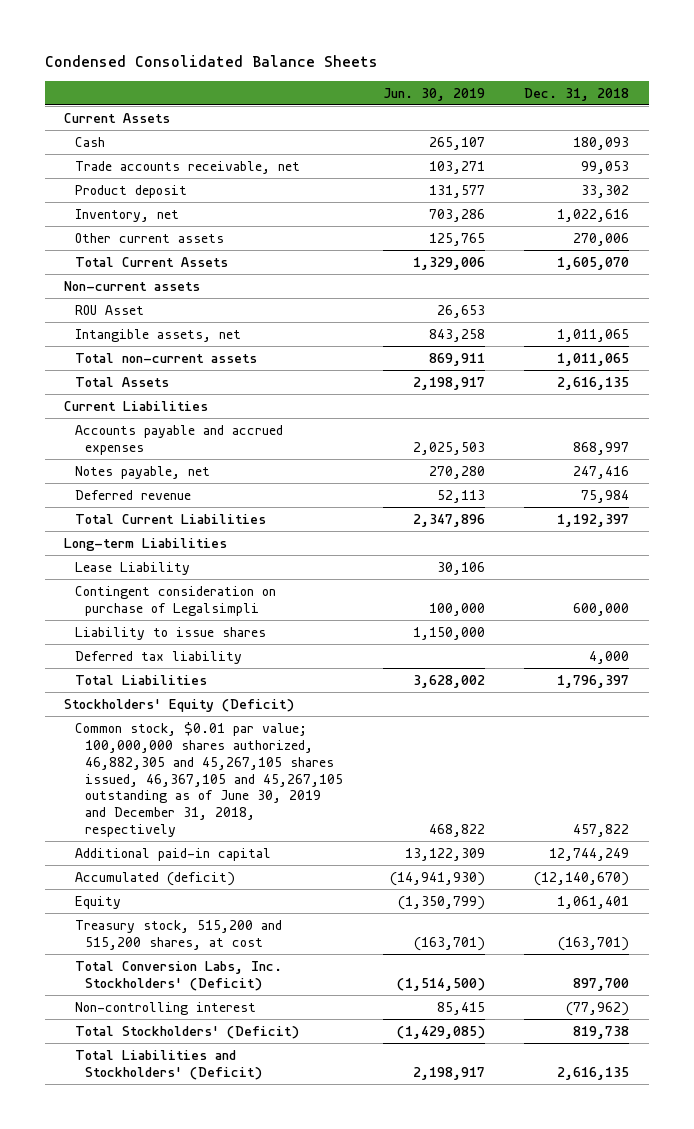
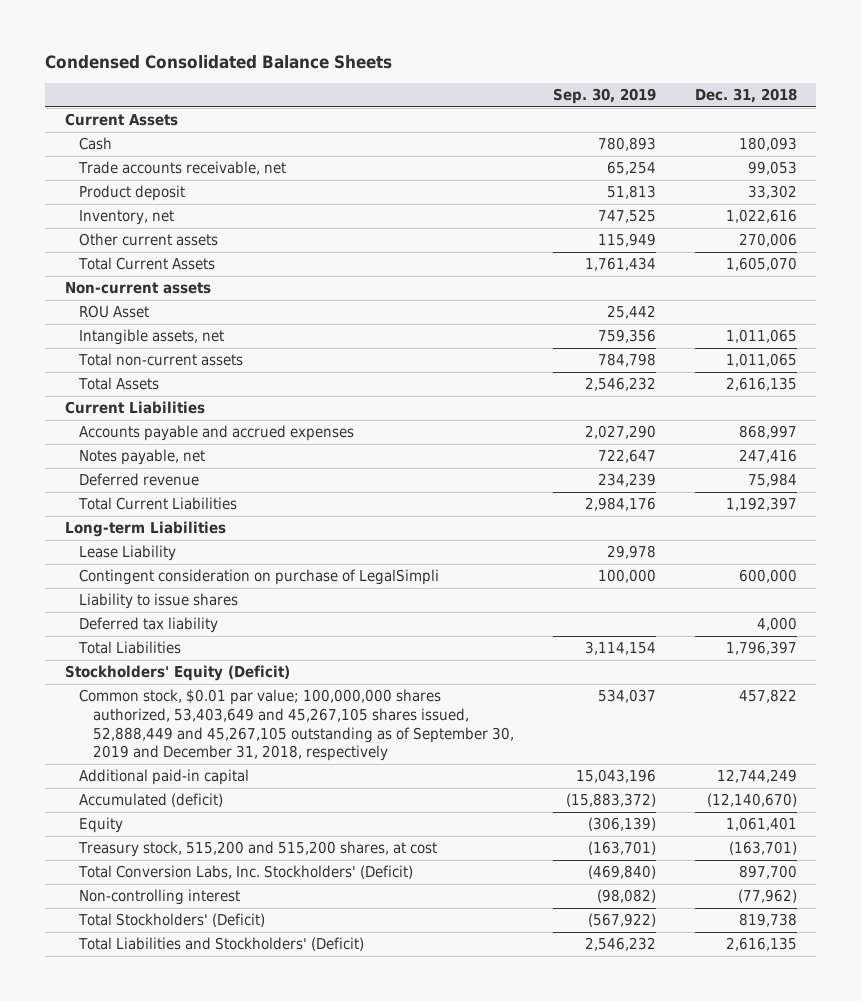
[382,87,485,101] Jun. 30, 2019 -> none
none -> [552,88,656,105] Sep. 30, 2019
[74,585,276,616] Contingent consideration on purchase of Legalsimpli -> [78,569,439,586] Contingent consideration on purchase of LegalSimpli
[74,721,344,838] Common stock, $0.01 par value; 100,000,000 shares authorized, 46,882,305 and 45,267,105 shares issued, 46,367,105 and 45,267,105 outstanding as of June 30, 2019 and December 31, 2018, respectively -> [78,689,514,762] Common stock, $0.01 par value; 100,000,000 shares authorized, 53,403,649 and 45,267,105 shares issued, 52,888,449 and 45,267,105 outstanding as of September 30, 2019 and December 31, 2018, respectively

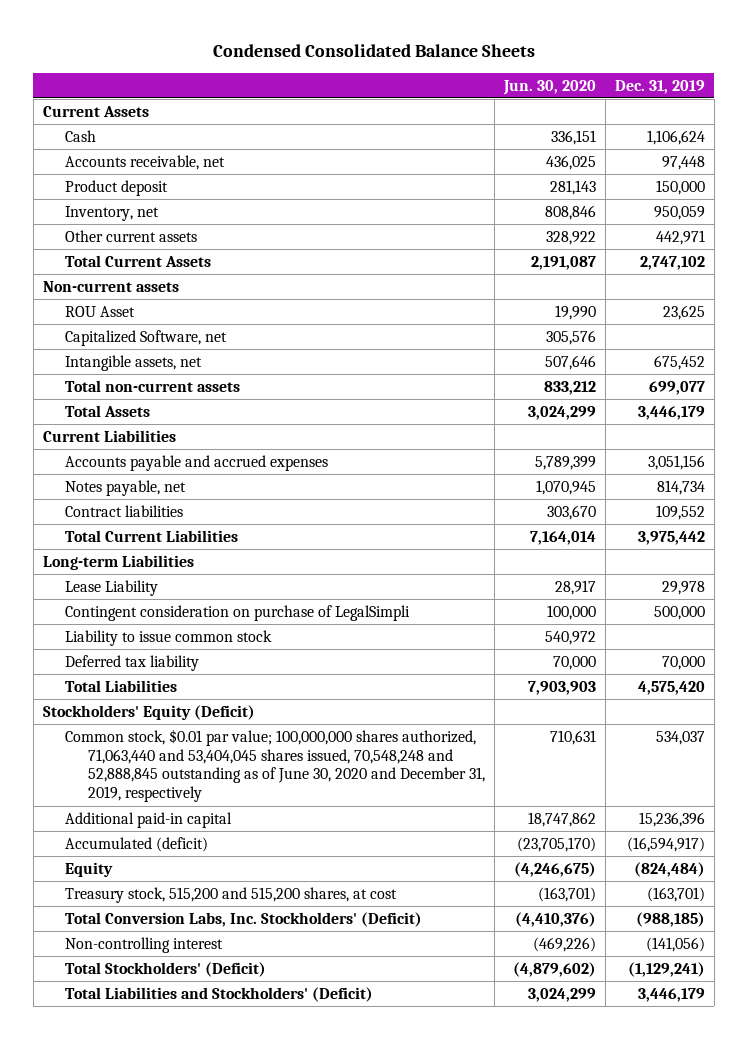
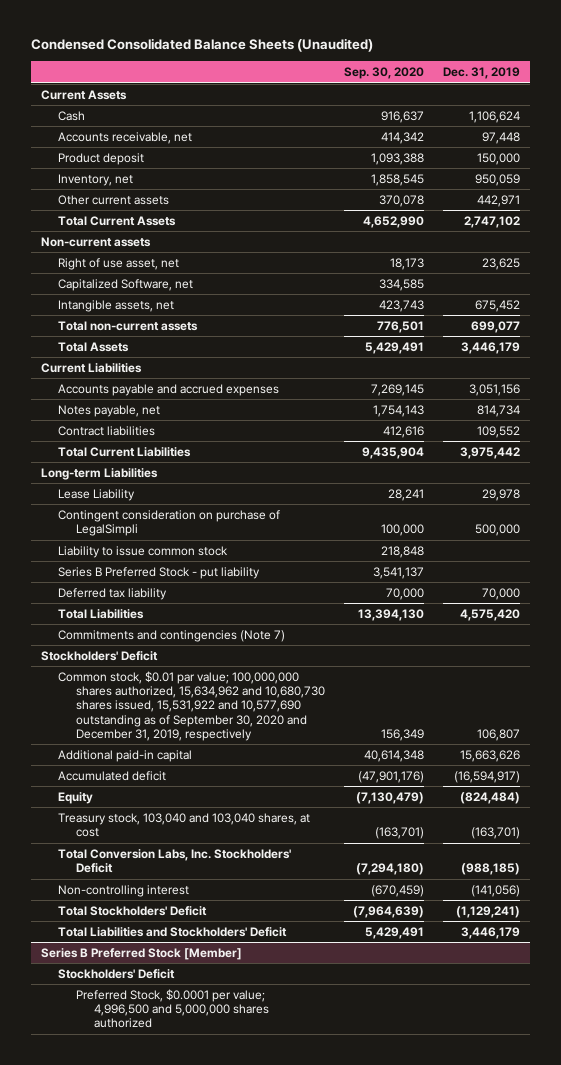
[212,44,535,58] Condensed Consolidated Balance Sheets -> [30,38,373,53] Condensed Consolidated Balance Sheets (Unaudited)
[502,79,596,95] Jun. 30, 2020 -> none
none -> [344,67,425,80] Sep. 30, 2020
[65,305,136,317] ROU Asset -> [58,257,180,270] Right of use asset, net
none -> [58,566,261,579] Series B Preferred Stock - put liability
none -> [58,629,286,642] Commitments and contingencies (Note 7)
[42,704,255,720] Stockholders' Equity (Deficit) -> [40,650,158,661] Stockholders' Deficit
[65,728,485,803] Common stock, $0.01 par value; 100,000,000 shares authorized, 71,063,440 and 53,404,045 shares issued, 70,548,248 and 52,888,845 outstanding as of June 30, 2020 and December 31, 2019, respectively -> [58,670,326,741] Common stock, $0.01 par value; 100,000,000 shares authorized, 15,634,962 and 10,680,730 shares issued, 15,531,922 and 10,577,690 outstanding as of September 30, 2020 and December 31, 2019, respectively
[655,730,705,745] 534,037 -> [477,728,521,741] 106,807
[638,811,705,827] 15,236,396 -> [460,749,521,762] 15,663,626
[65,836,209,852] Accumulated (deficit) -> [58,770,167,781] Accumulated deficit
[65,886,398,903] Treasury stock, 515,200 and 515,200 shares, at cost -> [58,812,311,838] Treasury stock, 103,040 and 103,040 shares, at cost
[65,911,423,927] Total Conversion Labs, Inc. Stockholders' (Deficit) -> [58,848,292,874] Total Conversion Labs, Inc. Stockholders' Deficit
[65,961,267,977] Total Stockholders' (Deficit) -> [58,905,208,916] Total Stockholders' Deficit
[65,986,374,1002] Total Liabilities and Stockholders' (Deficit) -> [58,926,288,937] Total Liabilities and Stockholders' Deficit
none -> [40,947,242,960] Series B Preferred Stock [Member]
none -> [58,968,176,979] Stockholders' Deficit
none -> [76,988,269,1029] Preferred Stock, $0.0001 per value; 4,996,500 and 5,000,000 shares authorized

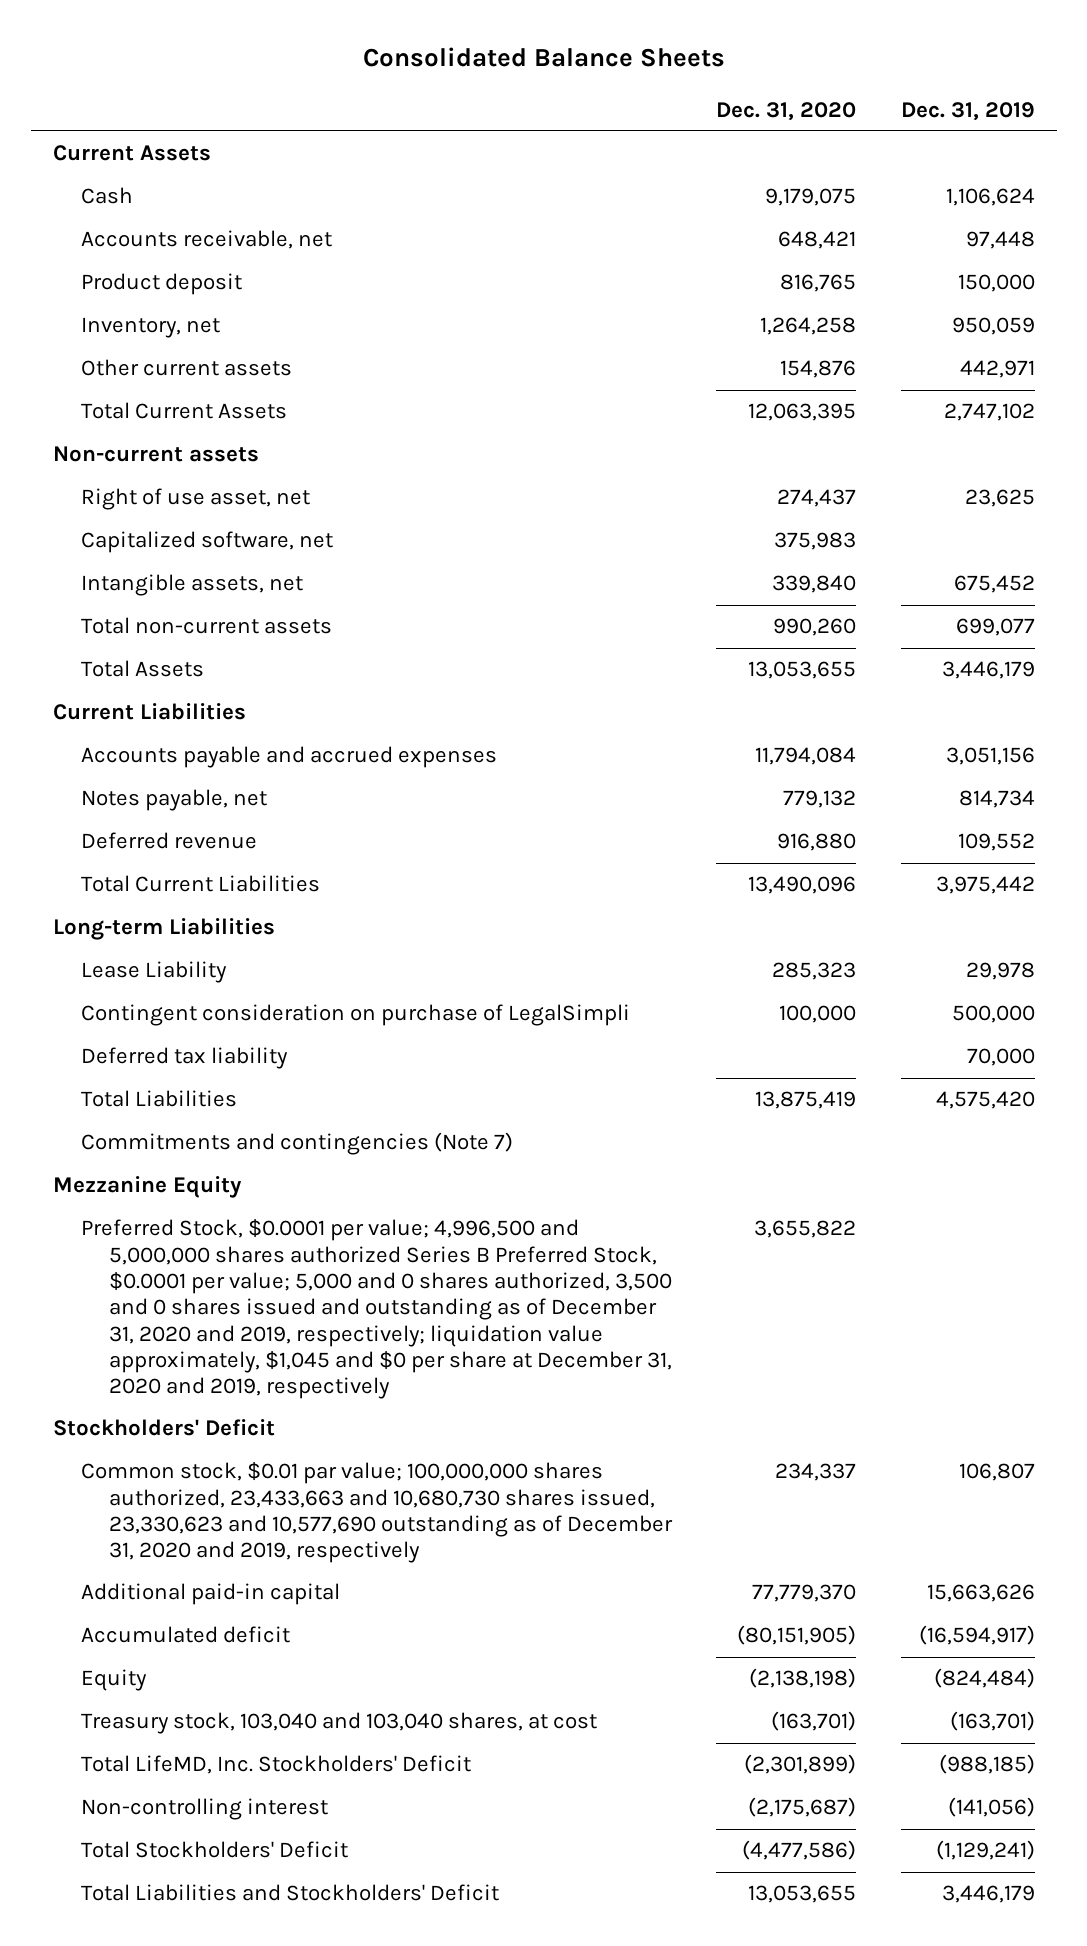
[30,38,373,53] Condensed Consolidated Balance Sheets (Unaudited) -> [362,46,725,67] Consolidated Balance Sheets
[344,67,425,80] Sep. 30, 2020 -> none
none -> [716,101,857,121] Dec. 31, 2020
[58,278,194,291] Capitalized Software, net -> [80,531,333,554] Capitalized software, net
[58,425,156,436] Contract liabilities -> [80,832,257,850] Deferred revenue
[58,545,229,558] Liability to issue common stock -> none
[58,566,261,579] Series B Preferred Stock - put liability -> none
none -> [52,1176,242,1199] Mezzanine Equity
none -> [80,1219,673,1400] Preferred Stock, $0.0001 per value; 4,996,500 and 5,000,000 shares authorized Series B Preferred Stock, $0.0001 per value; 5,000 and 0 shares authorized, 3,500 and 0 shares issued and outstanding as of December 31, 2020 and 2019, respectively; liquidation value approximately, $1,045 and $0 per share at December 31, 2020 and 2019, respectively
[58,670,326,741] Common stock, $0.01 par value; 100,000,000 shares authorized, 15,634,962 and 10,680,730 shares issued, 15,531,922 and 10,577,690 outstanding as of September 30, 2020 and December 31, 2019, respectively -> [80,1462,674,1564] Common stock, $0.01 par value; 100,000,000 shares authorized, 23,433,663 and 10,680,730 shares issued, 23,330,623 and 10,577,690 outstanding as of December 31, 2020 and 2019, respectively
[58,848,292,874] Total Conversion Labs, Inc. Stockholders' Deficit -> [80,1755,471,1775] Total LifeMD, Inc. Stockholders' Deficit
[40,947,242,960] Series B Preferred Stock [Member] -> none
[58,968,176,979] Stockholders' Deficit -> none
[76,988,269,1029] Preferred Stock, $0.0001 per value; 4,996,500 and 5,000,000 shares authorized -> none

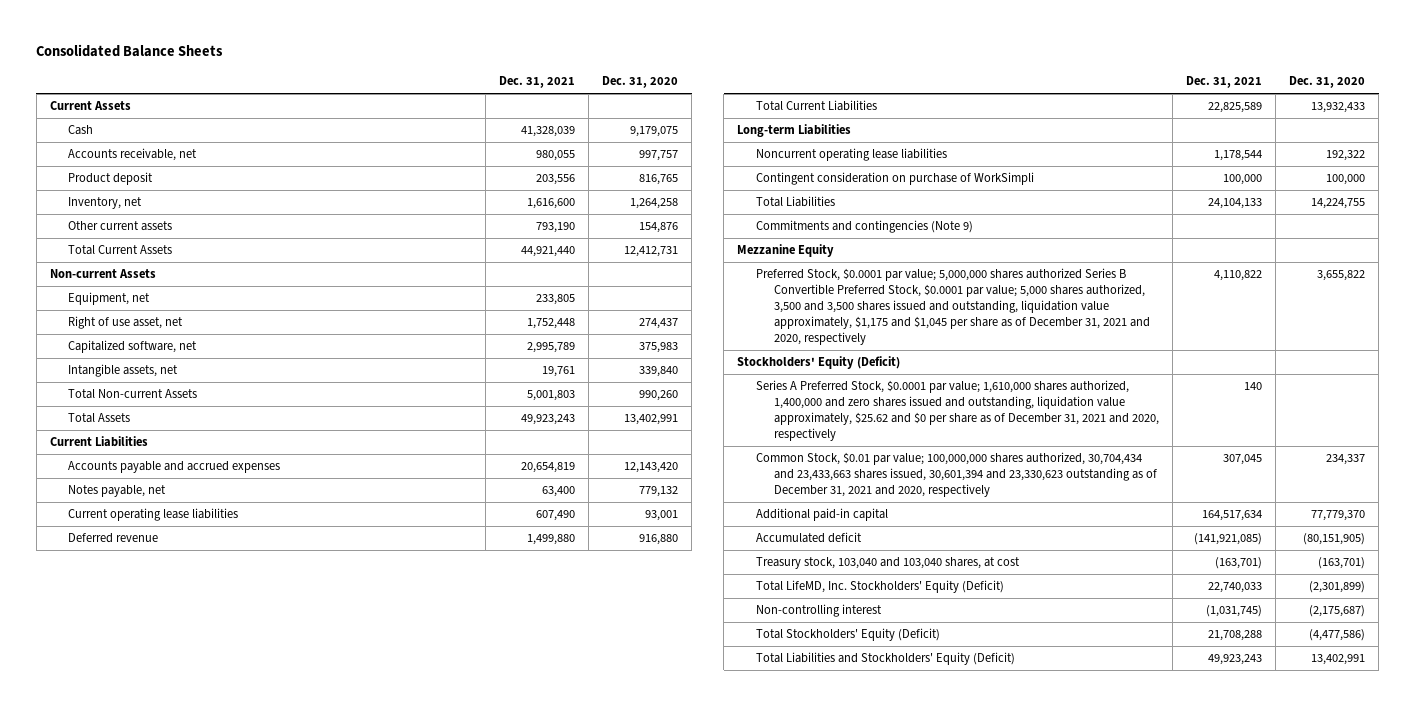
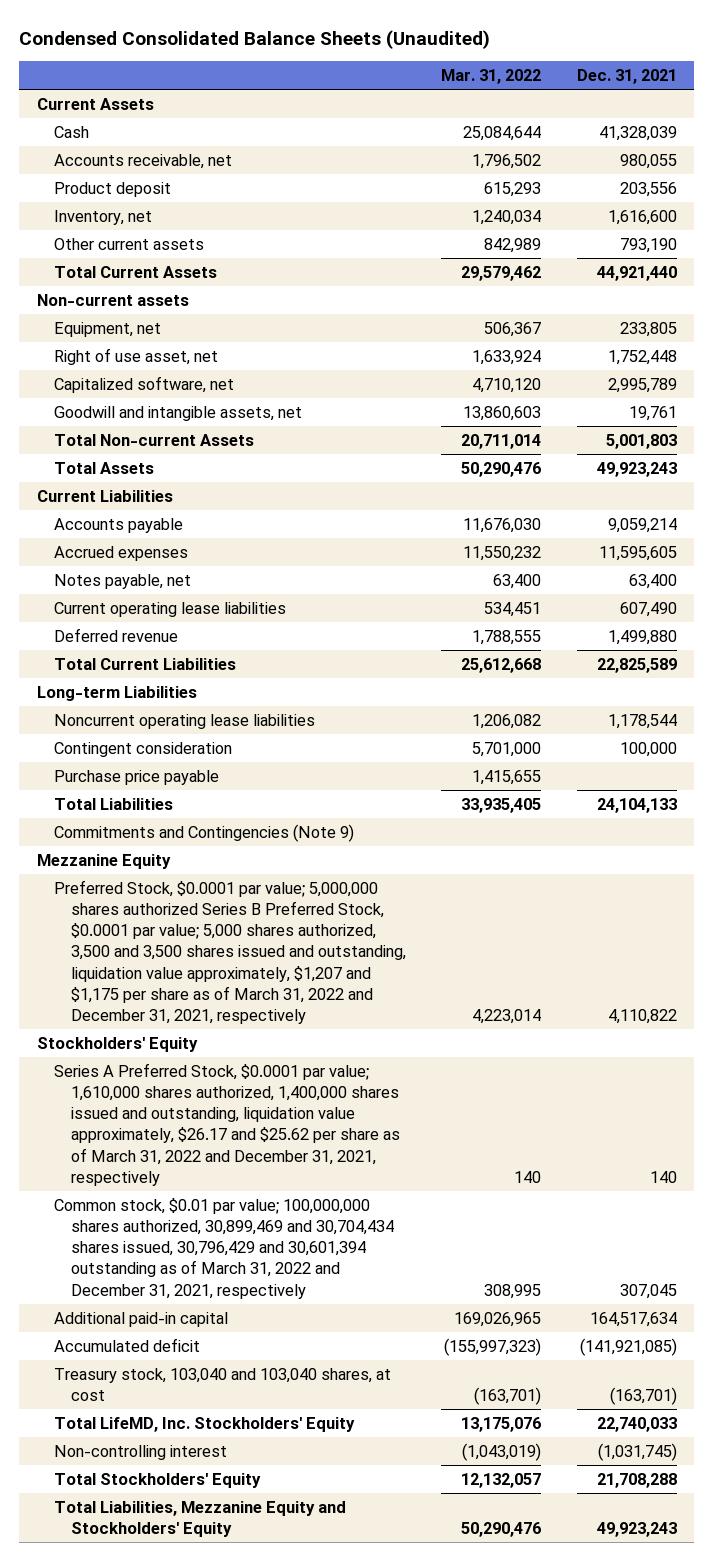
[36,44,224,58] Consolidated Balance Sheets -> [19,29,491,49] Condensed Consolidated Balance Sheets (Unaudited)
[602,76,679,89] Dec. 31, 2020 -> none
none -> [441,68,542,84] Mar. 31, 2022
[49,269,156,279] Non-current Assets -> [37,293,190,306] Non-current assets
[68,364,179,378] Intangible assets, net -> [54,405,303,421] Goodwill and intangible assets, net
[68,461,281,474] Accounts payable and accrued expenses -> none
none -> [54,517,184,533] Accounts payable
none -> [54,545,189,561] Accrued expenses
[755,172,1034,186] Contingent consideration on purchase of WorkSimpli -> [54,741,233,757] Contingent consideration
none -> [54,769,220,785] Purchase price payable
[755,220,973,234] Commitments and contingencies (Note 9) -> [54,823,355,842] Commitments and Contingencies (Note 9)
[755,268,1151,346] Preferred Stock, $0.0001 par value; 5,000,000 shares authorized Series B Convertible Preferred Stock, $0.0001 par value; 5,000 shares authorized, 3,500 and 3,500 shares issued and outstanding, liquidation value approximately, $1,175 and $1,045 per share as of December 31, 2021 and 2020, respectively -> [54,879,406,1024] Preferred Stock, $0.0001 par value; 5,000,000 shares authorized Series B Preferred Stock, $0.0001 par value; 5,000 shares authorized, 3,500 and 3,500 shares issued and outstanding, liquidation value approximately, $1,207 and $1,175 per share as of March 31, 2022 and December 31, 2021, respectively
[737,356,901,370] Stockholders' Equity (Deficit) -> [37,1036,199,1052] Stockholders' Equity
[755,380,1160,442] Series A Preferred Stock, $0.0001 par value; 1,610,000 shares authorized, 1,400,000 and zero shares issued and outstanding, liquidation value approximately, $25.62 and $0 per share as of December 31, 2021 and 2020, respectively -> [54,1062,400,1186] Series A Preferred Stock, $0.0001 par value; 1,610,000 shares authorized, 1,400,000 shares issued and outstanding, liquidation value approximately, $26.17 and $25.62 per share as of March 31, 2022 and December 31, 2021, respectively
[755,452,1158,498] Common Stock, $0.01 par value; 100,000,000 shares authorized, 30,704,434 and 23,433,663 shares issued, 30,601,394 and 23,330,623 outstanding as of December 31, 2021 and 2020, respectively -> [54,1197,394,1299] Common stock, $0.01 par value; 100,000,000 shares authorized, 30,899,469 and 30,704,434 shares issued, 30,796,429 and 30,601,394 outstanding as of March 31, 2022 and December 31, 2021, respectively
[755,580,1004,594] Total LifeMD, Inc. Stockholders' Equity (Deficit) -> [54,1416,356,1432] Total LifeMD, Inc. Stockholders' Equity
[755,628,940,642] Total Stockholders' Equity (Deficit) -> [54,1472,262,1488] Total Stockholders' Equity
[755,652,1015,666] Total Liabilities and Stockholders' Equity (Deficit) -> [54,1500,347,1538] Total Liabilities, Mezzanine Equity and Stockholders' Equity

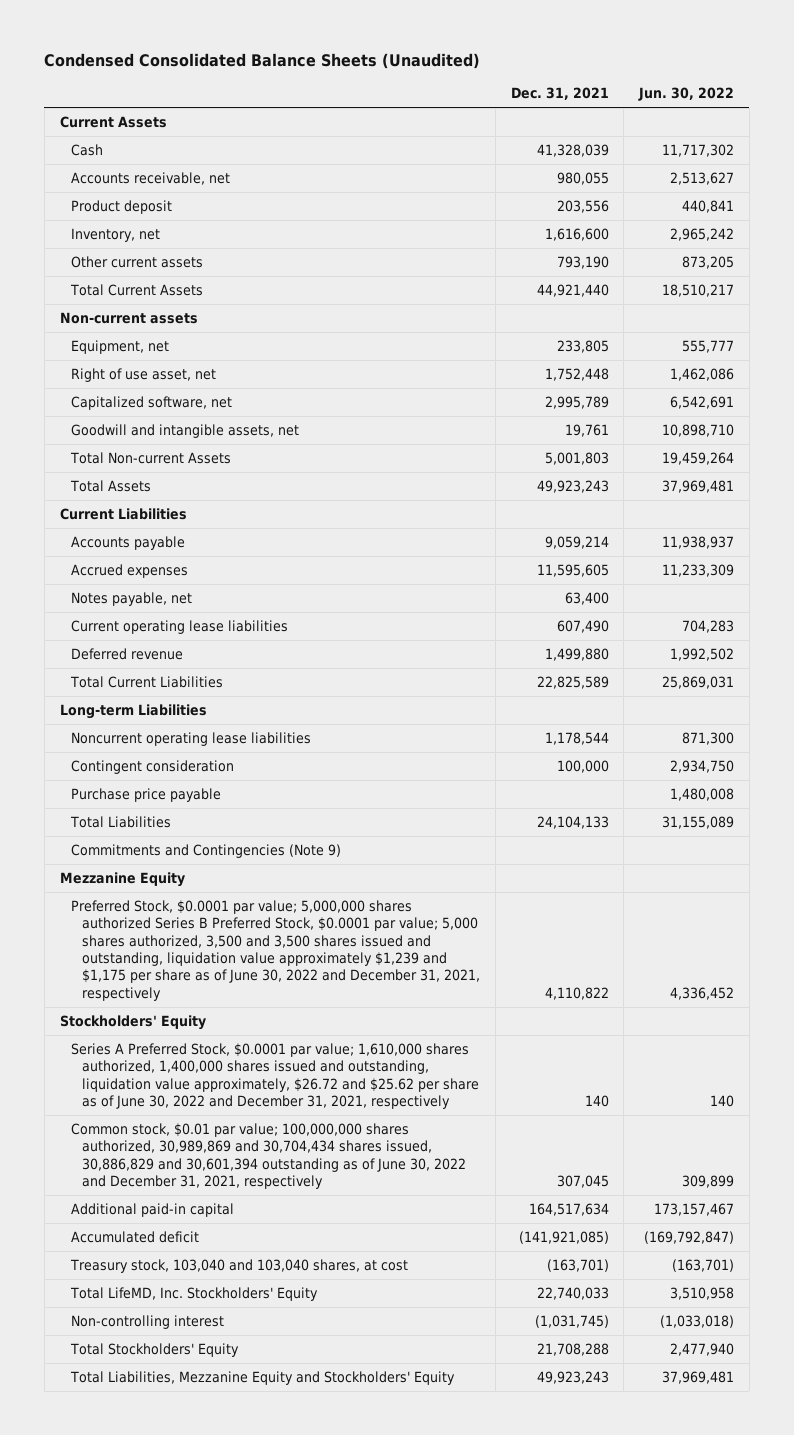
[441,68,542,84] Mar. 31, 2022 -> none
none -> [638,87,735,102] Jun. 30, 2022
[54,879,406,1024] Preferred Stock, $0.0001 par value; 5,000,000 shares authorized Series B Preferred Stock, $0.0001 par value; 5,000 shares authorized, 3,500 and 3,500 shares issued and outstanding, liquidation value approximately, $1,207 and $1,175 per share as of March 31, 2022 and December 31, 2021, respectively -> [70,899,481,1001] Preferred Stock, $0.0001 par value; 5,000,000 shares authorized Series B Preferred Stock, $0.0001 par value; 5,000 shares authorized, 3,500 and 3,500 shares issued and outstanding, liquidation value approximately $1,239 and $1,175 per share as of June 30, 2022 and December 31, 2021, respectively
[54,1062,400,1186] Series A Preferred Stock, $0.0001 par value; 1,610,000 shares authorized, 1,400,000 shares issued and outstanding, liquidation value approximately, $26.17 and $25.62 per share as of March 31, 2022 and December 31, 2021, respectively -> [70,1042,480,1109] Series A Preferred Stock, $0.0001 par value; 1,610,000 shares authorized, 1,400,000 shares issued and outstanding, liquidation value approximately, $26.72 and $25.62 per share as of June 30, 2022 and December 31, 2021, respectively
[54,1197,394,1299] Common stock, $0.01 par value; 100,000,000 shares authorized, 30,899,469 and 30,704,434 shares issued, 30,796,429 and 30,601,394 outstanding as of March 31, 2022 and December 31, 2021, respectively -> [70,1122,467,1189] Common stock, $0.01 par value; 100,000,000 shares authorized, 30,989,869 and 30,704,434 shares issued, 30,886,829 and 30,601,394 outstanding as of June 30, 2022 and December 31, 2021, respectively

